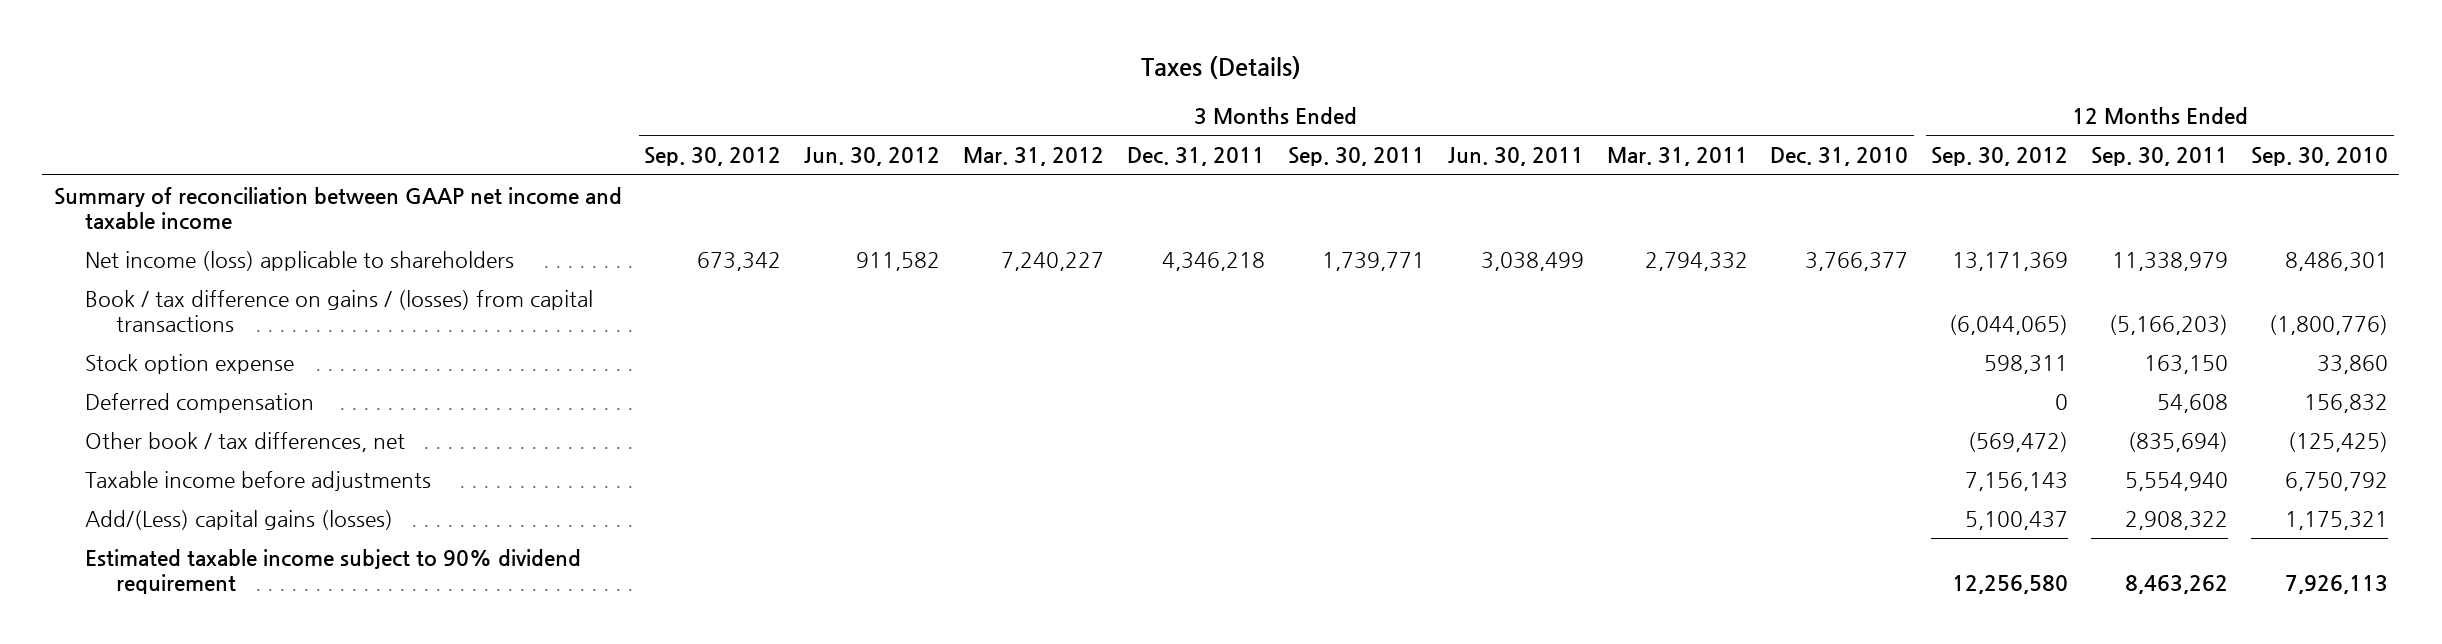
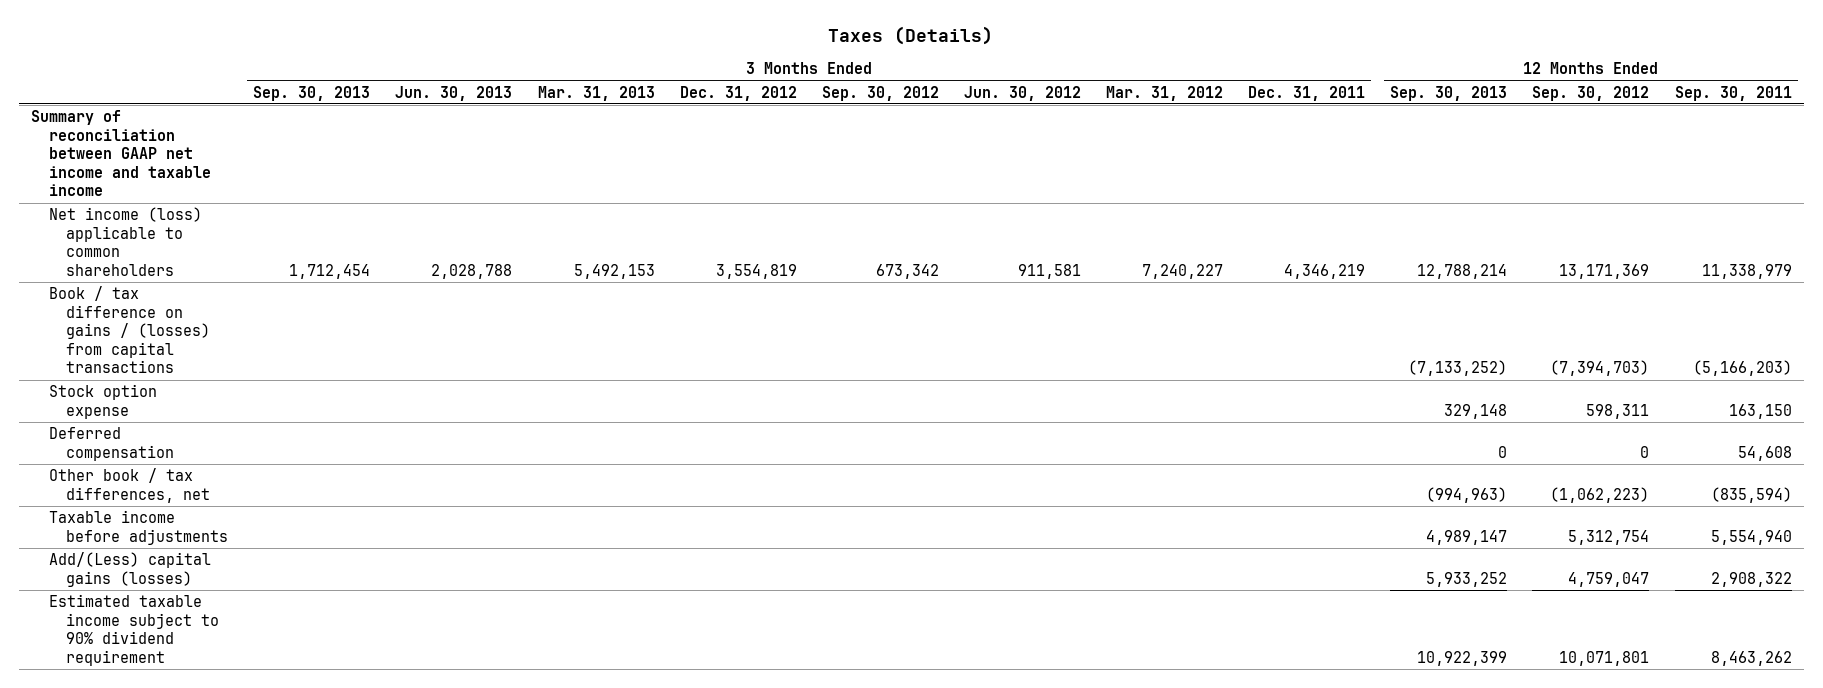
[1287,147,1425,167] Sep. 30, 2011 -> none
[1447,147,1584,167] Jun. 30, 2011 -> none
[1606,147,1748,167] Mar. 31, 2011 -> none
[1770,147,1909,167] Dec. 31, 2010 -> none
[2250,147,2388,167] Sep. 30, 2010 -> none
none -> [253,85,371,101] Sep. 30, 2013
none -> [395,85,513,101] Jun. 30, 2013
none -> [537,85,655,101] Mar. 31, 2013
none -> [679,85,797,101] Dec. 31, 2012
none -> [1390,85,1508,101] Sep. 30, 2013
[84,251,514,272] Net income (loss) applicable to shareholders -> [48,207,202,276] Net income (loss) applicable to common shareholders
[856,252,941,272] 911,582 -> [1017,263,1081,279] 911,581
[1161,252,1265,272] 4,346,218 -> [1284,263,1366,279] 4,346,219
[1949,314,2069,335] (6,044,065) -> [1550,360,1650,377] (7,394,703)
[1968,432,2069,453] (569,472) -> [1550,486,1650,503] (1,062,223)
[2128,432,2229,453] (835,694) -> [1710,486,1792,503] (835,594)
[1965,472,2069,492] 7,156,143 -> [1568,529,1650,545] 5,312,754
[1965,511,2069,531] 5,100,437 -> [1568,571,1650,587] 4,759,047
[1952,574,2069,594] 12,256,580 -> [1559,650,1650,666] 10,071,801

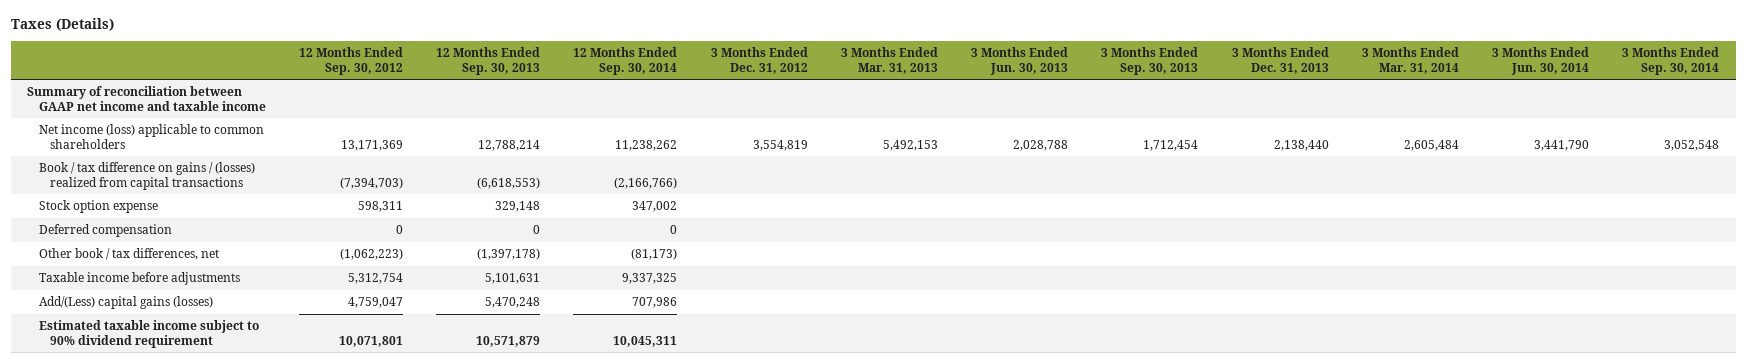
[821,85,939,101] Sep. 30, 2012 -> none
[963,85,1081,101] Jun. 30, 2012 -> none
[1106,85,1224,101] Mar. 31, 2012 -> none
[1248,85,1366,101] Dec. 31, 2011 -> none
[1674,85,1792,101] Sep. 30, 2011 -> none
none -> [573,46,678,75] 12 Months Ended Sep. 30, 2014
none -> [1231,46,1329,74] 3 Months Ended Dec. 31, 2013
none -> [1361,46,1459,74] 3 Months Ended Mar. 31, 2014
none -> [1492,46,1590,75] 3 Months Ended Jun. 30, 2014
none -> [1622,46,1720,75] 3 Months Ended Sep. 30, 2014
[48,286,211,374] Book / tax difference on gains / (losses) from capital transactions -> [38,162,255,190] Book / tax difference on gains / (losses) realized from capital transactions
[1408,360,1508,377] (7,133,252) -> [477,176,541,189] (6,618,553)
[1426,486,1508,503] (994,963) -> [477,248,541,261] (1,397,178)
[1426,529,1508,545] 4,989,147 -> [485,273,541,285] 5,101,631
[1426,571,1508,587] 5,933,252 -> [485,297,541,309] 5,470,248
[1417,650,1508,666] 10,922,399 -> [476,335,541,347] 10,571,879

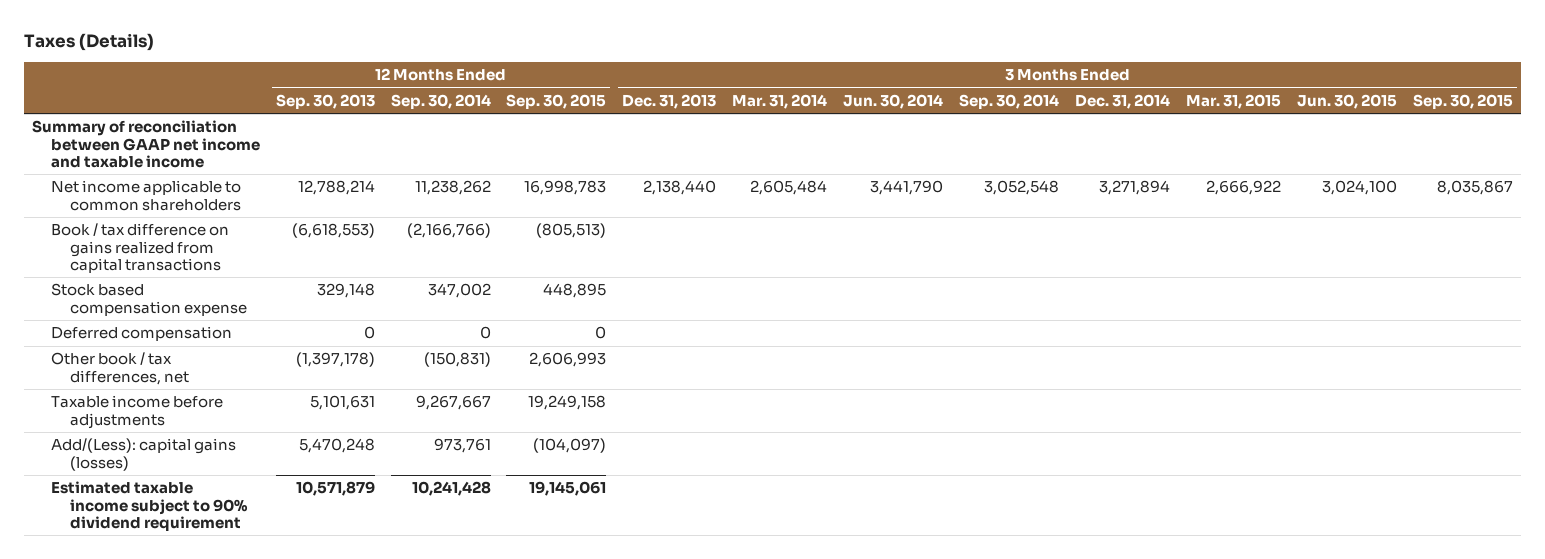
[299,46,404,75] 12 Months Ended Sep. 30, 2012 -> none
[710,46,808,74] 3 Months Ended Dec. 31, 2012 -> none
[840,46,938,74] 3 Months Ended Mar. 31, 2013 -> none
[971,46,1069,75] 3 Months Ended Jun. 30, 2013 -> none
[1101,46,1199,75] 3 Months Ended Sep. 30, 2013 -> none
none -> [506,93,607,109] Sep. 30, 2015
none -> [1074,93,1170,109] Dec. 31, 2014
none -> [1185,93,1281,109] Mar. 31, 2015
none -> [1296,93,1397,109] Jun. 30, 2015
none -> [1412,93,1513,109] Sep. 30, 2015
[38,124,264,149] Net income (loss) applicable to common shareholders -> [50,180,241,211] Net income applicable to common shareholders
[38,162,255,190] Book / tax difference on gains / (losses) realized from capital transactions -> [50,223,229,273] Book / tax difference on gains realized from capital transactions
[38,200,158,214] Stock option expense -> [50,283,247,316] Stock based compensation expense
[631,248,678,261] (81,173) -> [423,352,491,368] (150,831)
[622,273,678,285] 9,337,325 -> [415,395,491,411] 9,267,667
[38,296,213,310] Add/(Less) capital gains (losses) -> [50,438,236,471] Add/(Less): capital gains (losses)
[632,297,678,309] 707,986 -> [433,438,491,454] 973,761
[613,335,678,347] 10,045,311 -> [411,481,491,497] 10,241,428

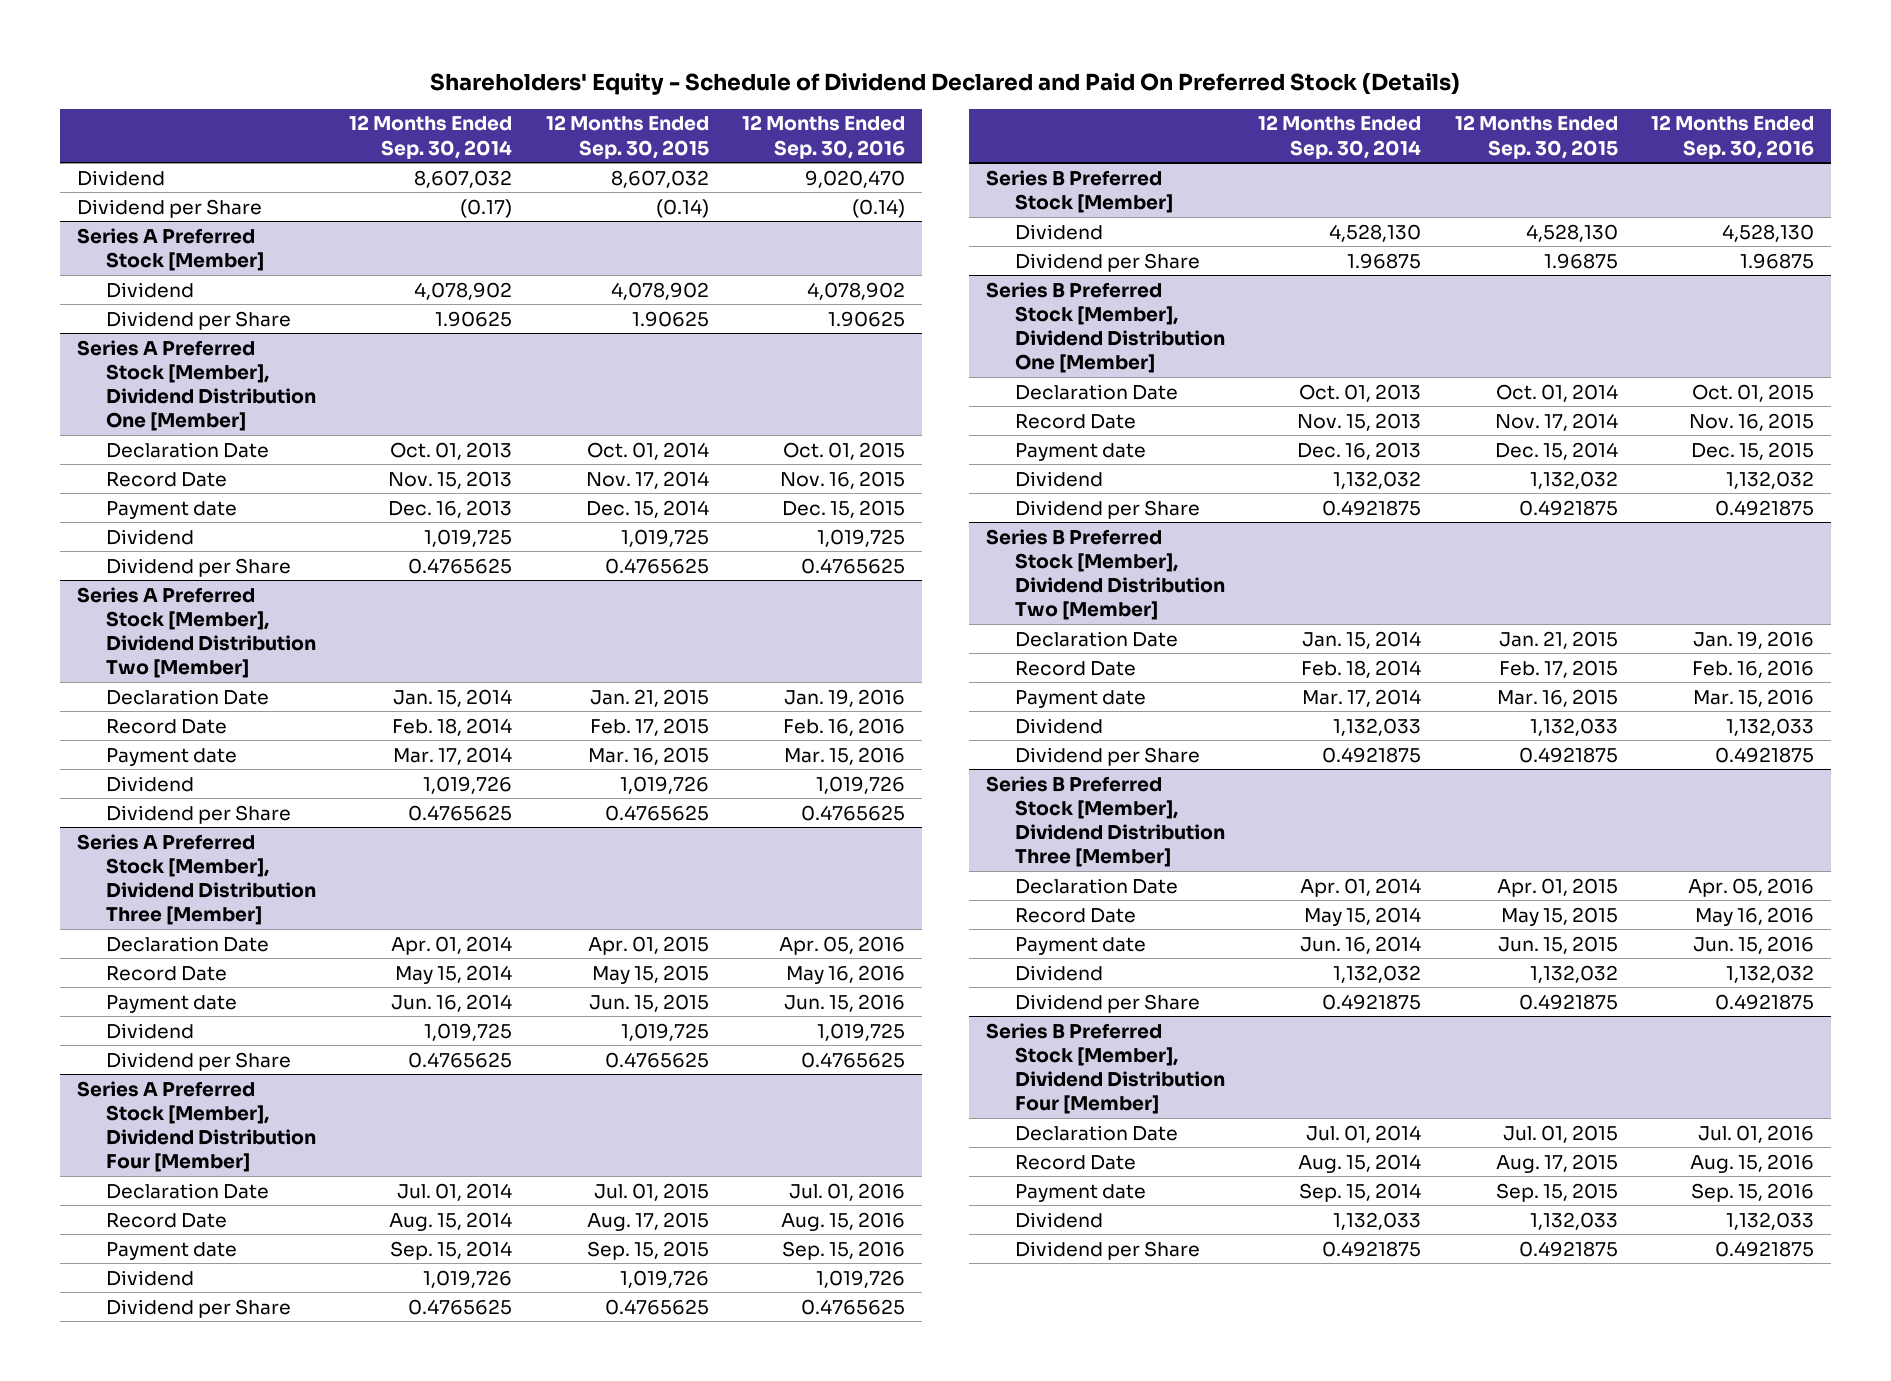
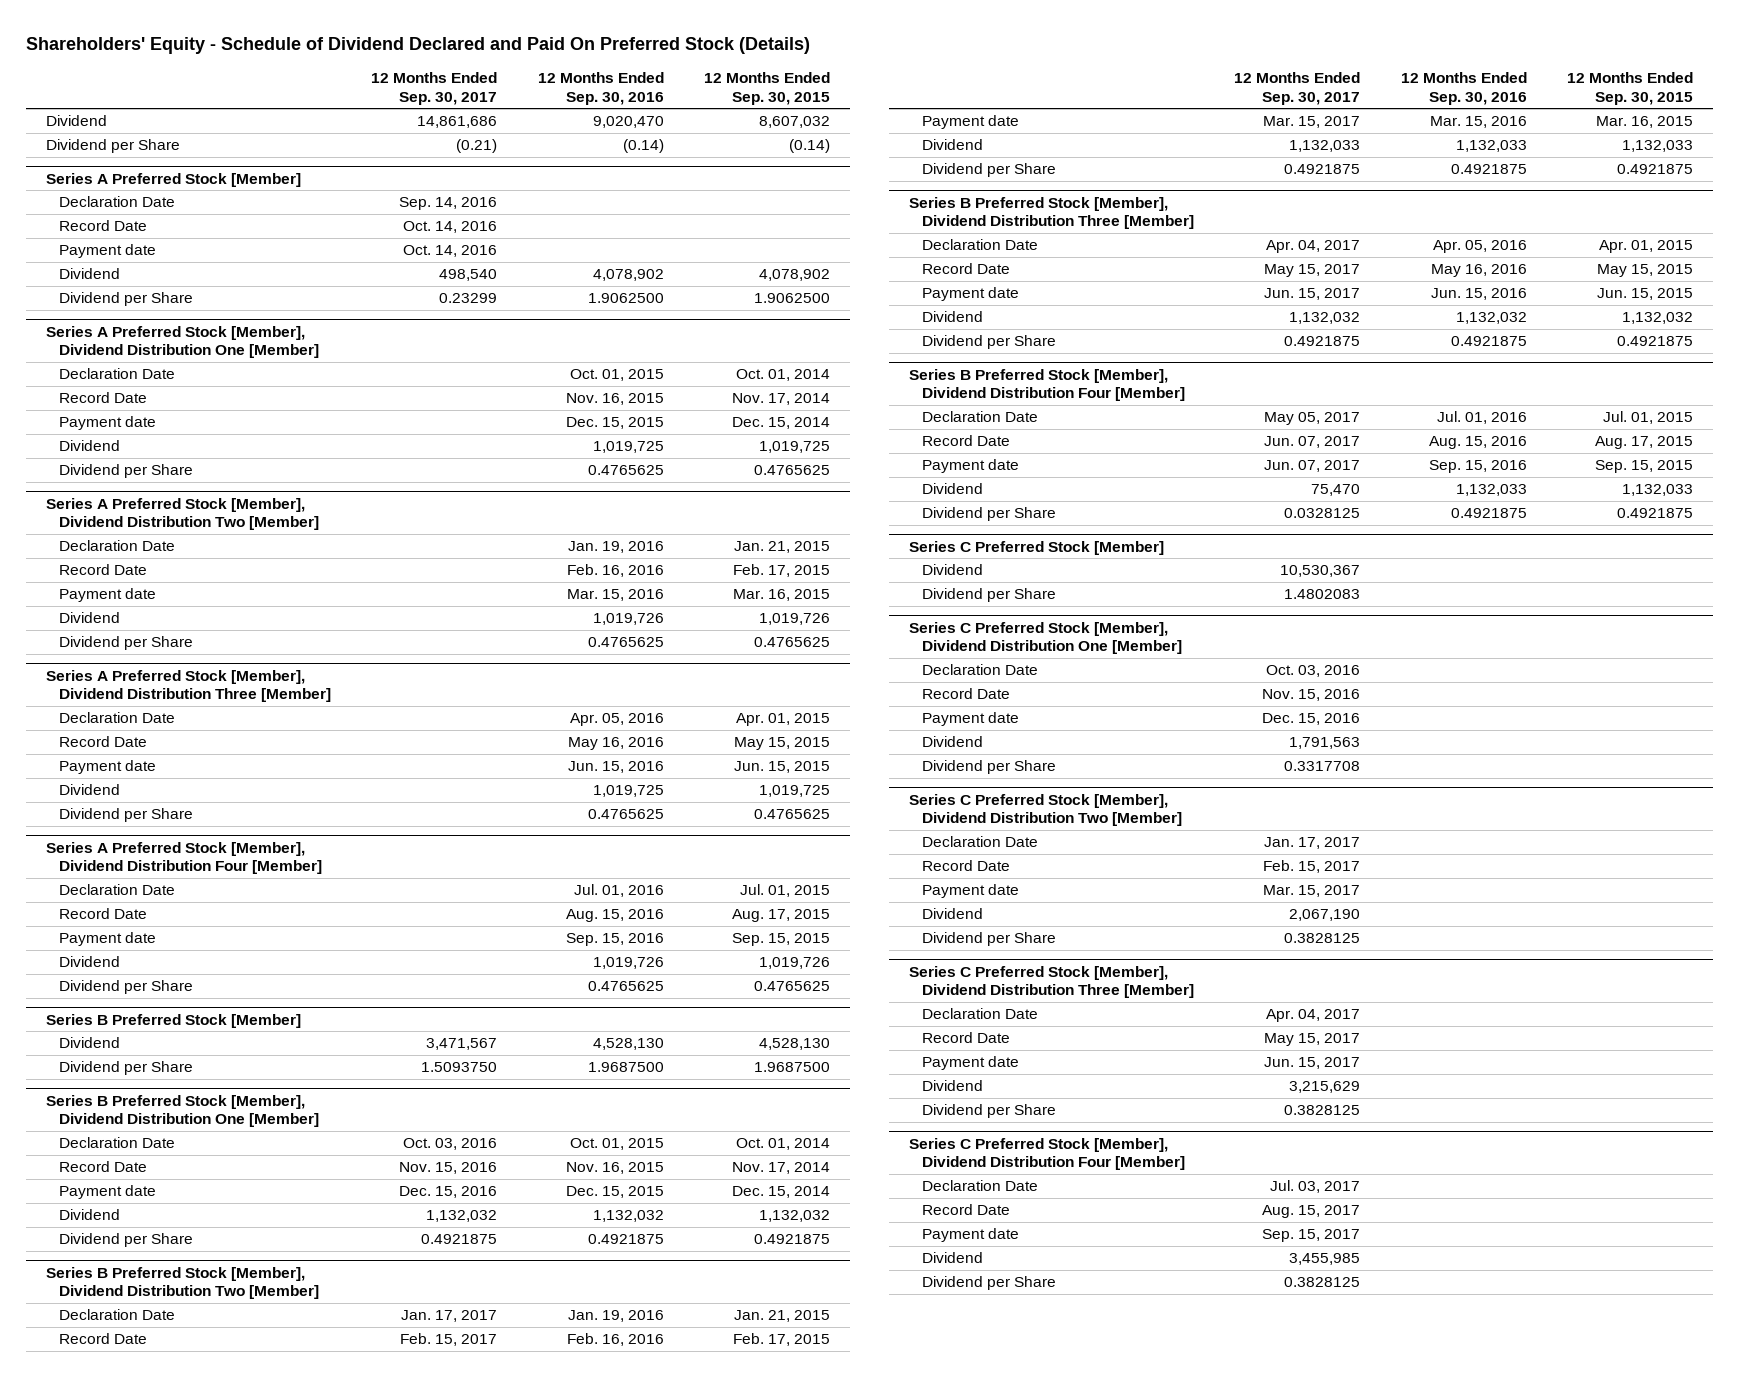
[349,115,513,159] 12 Months Ended Sep. 30, 2014 -> none
none -> [371,72,498,105] 12 Months Ended Sep. 30, 2017
none -> [58,196,175,208] Declaration Date
none -> [58,220,147,232] Record Date
none -> [58,244,156,259] Payment date
[631,310,709,327] 1.90625 -> [754,293,831,304] 1.9062500
[827,310,905,327] 1.90625 -> [587,293,664,304] 1.9062500
[1543,252,1618,269] 1.96875 -> [754,1062,831,1073] 1.9687500
[1740,252,1815,269] 1.96875 -> [587,1062,664,1073] 1.9687500
none -> [909,540,1165,555] Series C Preferred Stock [Member]
none -> [921,564,983,576] Dividend
none -> [921,588,1056,603] Dividend per Share
none -> [909,621,1182,655] Series C Preferred Stock [Member], Dividend Distribution One [Member]
none -> [921,664,1038,676] Declaration Date
none -> [921,688,1010,700] Record Date
none -> [921,712,1019,727] Payment date
none -> [921,736,983,748] Dividend
none -> [921,760,1056,775] Dividend per Share
none -> [909,793,1182,827] Series C Preferred Stock [Member], Dividend Distribution Two [Member]
none -> [921,836,1038,848] Declaration Date
none -> [921,860,1010,872] Record Date
none -> [921,884,1019,899] Payment date
none -> [921,908,983,920] Dividend
none -> [921,932,1056,947] Dividend per Share
none -> [909,965,1194,999] Series C Preferred Stock [Member], Dividend Distribution Three [Member]
none -> [921,1008,1038,1020] Declaration Date
none -> [921,1032,1010,1044] Record Date
none -> [921,1056,1019,1071] Payment date
none -> [921,1080,983,1092] Dividend
none -> [921,1104,1056,1119] Dividend per Share
none -> [909,1137,1185,1171] Series C Preferred Stock [Member], Dividend Distribution Four [Member]
none -> [921,1180,1038,1192] Declaration Date
none -> [921,1204,1010,1216] Record Date
none -> [921,1228,1019,1243] Payment date
none -> [921,1252,983,1264] Dividend
none -> [921,1276,1056,1291] Dividend per Share

